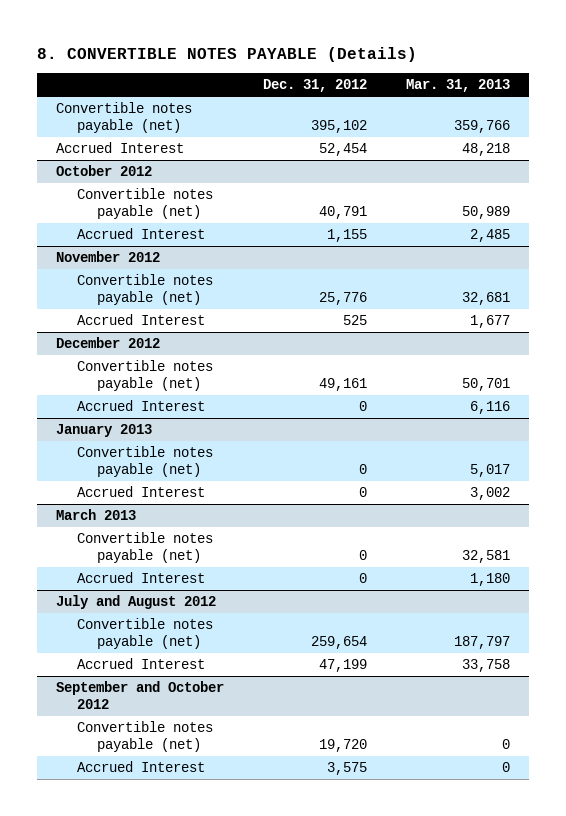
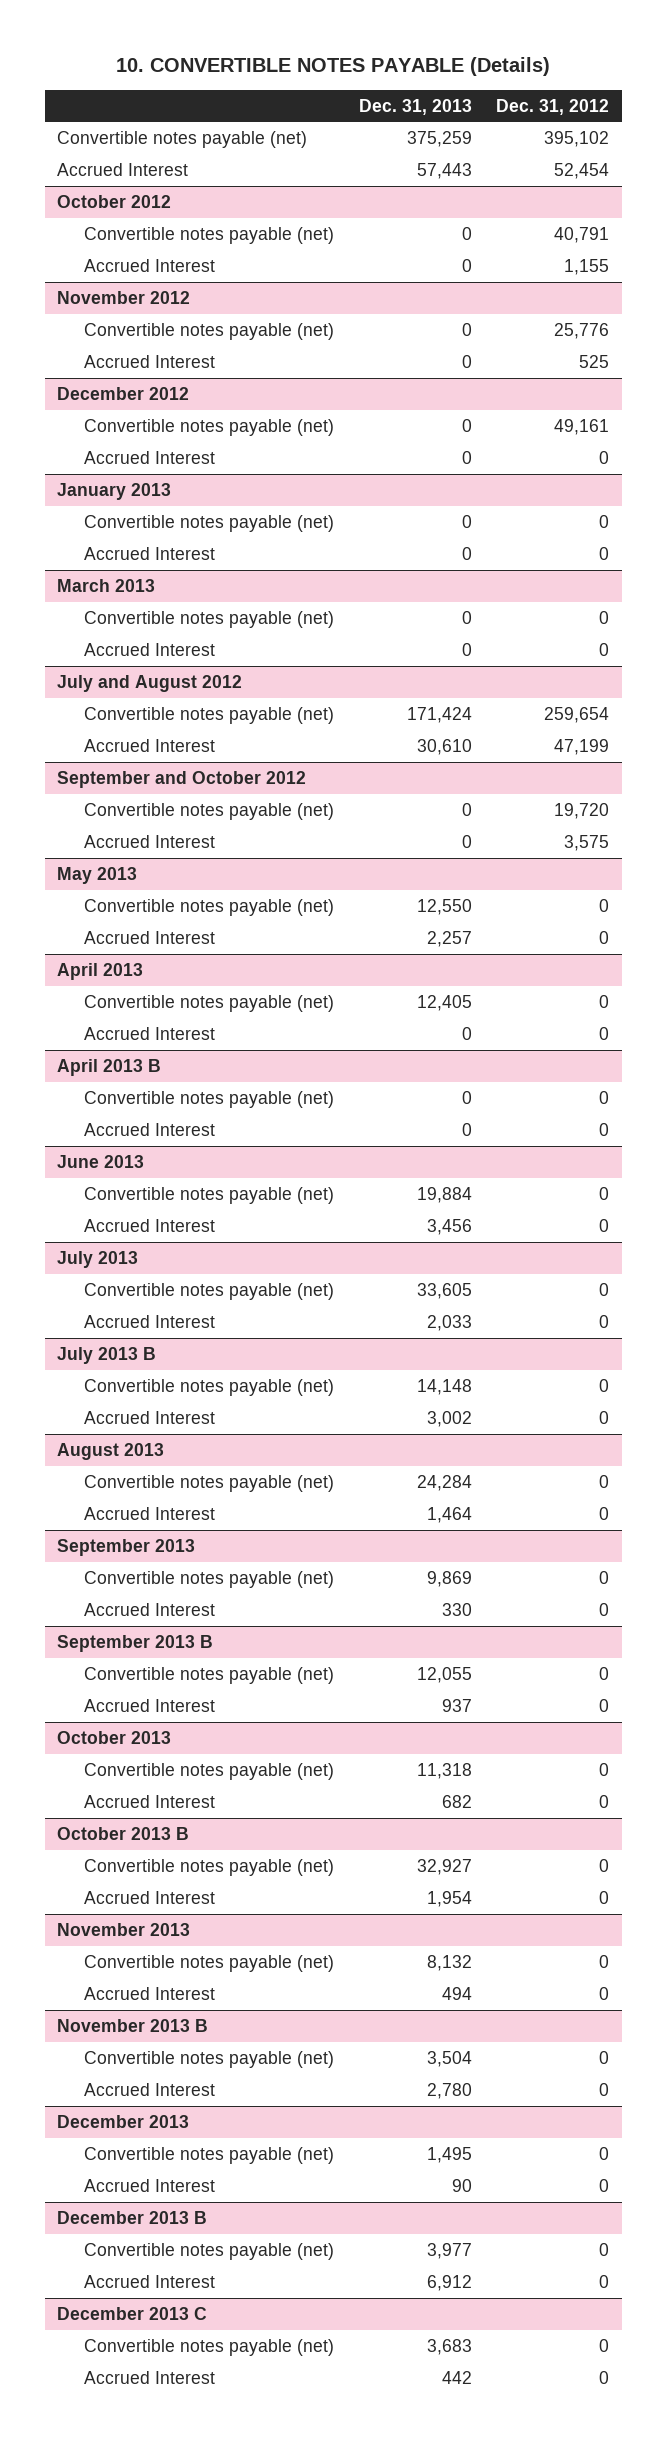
[37,46,418,62] 8. CONVERTIBLE NOTES PAYABLE (Details) -> [116,56,551,76] 10. CONVERTIBLE NOTES PAYABLE (Details)
[405,79,510,93] Mar. 31, 2013 -> none
none -> [358,98,472,115] Dec. 31, 2013
none -> [56,866,137,884] May 2013
none -> [83,898,334,916] Convertible notes payable (net)
none -> [83,930,215,944] Accrued Interest
none -> [56,962,143,980] April 2013
none -> [83,994,334,1012] Convertible notes payable (net)
none -> [83,1026,215,1040] Accrued Interest
none -> [56,1058,161,1076] April 2013 B
none -> [83,1090,334,1108] Convertible notes payable (net)
none -> [83,1122,215,1136] Accrued Interest
none -> [56,1154,144,1168] June 2013
none -> [83,1186,334,1204] Convertible notes payable (net)
none -> [83,1218,215,1232] Accrued Interest
none -> [56,1250,138,1268] July 2013
none -> [83,1282,334,1300] Convertible notes payable (net)
none -> [83,1314,215,1328] Accrued Interest
none -> [56,1346,156,1364] July 2013 B
none -> [83,1378,334,1396] Convertible notes payable (net)
none -> [83,1410,215,1424] Accrued Interest
none -> [56,1442,164,1460] August 2013
none -> [83,1474,334,1492] Convertible notes payable (net)
none -> [83,1506,215,1520] Accrued Interest
none -> [56,1538,195,1556] September 2013
none -> [83,1570,334,1588] Convertible notes payable (net)
none -> [83,1602,215,1616] Accrued Interest
none -> [56,1634,213,1652] September 2013 B
none -> [83,1666,334,1684] Convertible notes payable (net)
none -> [83,1698,215,1712] Accrued Interest
none -> [56,1730,171,1744] October 2013
none -> [83,1762,334,1780] Convertible notes payable (net)
none -> [83,1794,215,1808] Accrued Interest
none -> [56,1826,189,1840] October 2013 B
none -> [83,1858,334,1876] Convertible notes payable (net)
none -> [83,1890,215,1904] Accrued Interest
none -> [56,1922,190,1936] November 2013
none -> [83,1954,334,1972] Convertible notes payable (net)
none -> [83,1986,215,2000] Accrued Interest
none -> [56,2018,208,2032] November 2013 B
none -> [83,2050,334,2068] Convertible notes payable (net)
none -> [83,2082,215,2096] Accrued Interest
none -> [56,2114,189,2128] December 2013
none -> [83,2146,334,2164] Convertible notes payable (net)
none -> [83,2178,215,2192] Accrued Interest
none -> [56,2210,207,2224] December 2013 B
none -> [83,2242,334,2260] Convertible notes payable (net)
none -> [83,2274,215,2288] Accrued Interest
none -> [56,2306,207,2320] December 2013 C
none -> [83,2338,334,2356] Convertible notes payable (net)
none -> [83,2370,215,2384] Accrued Interest

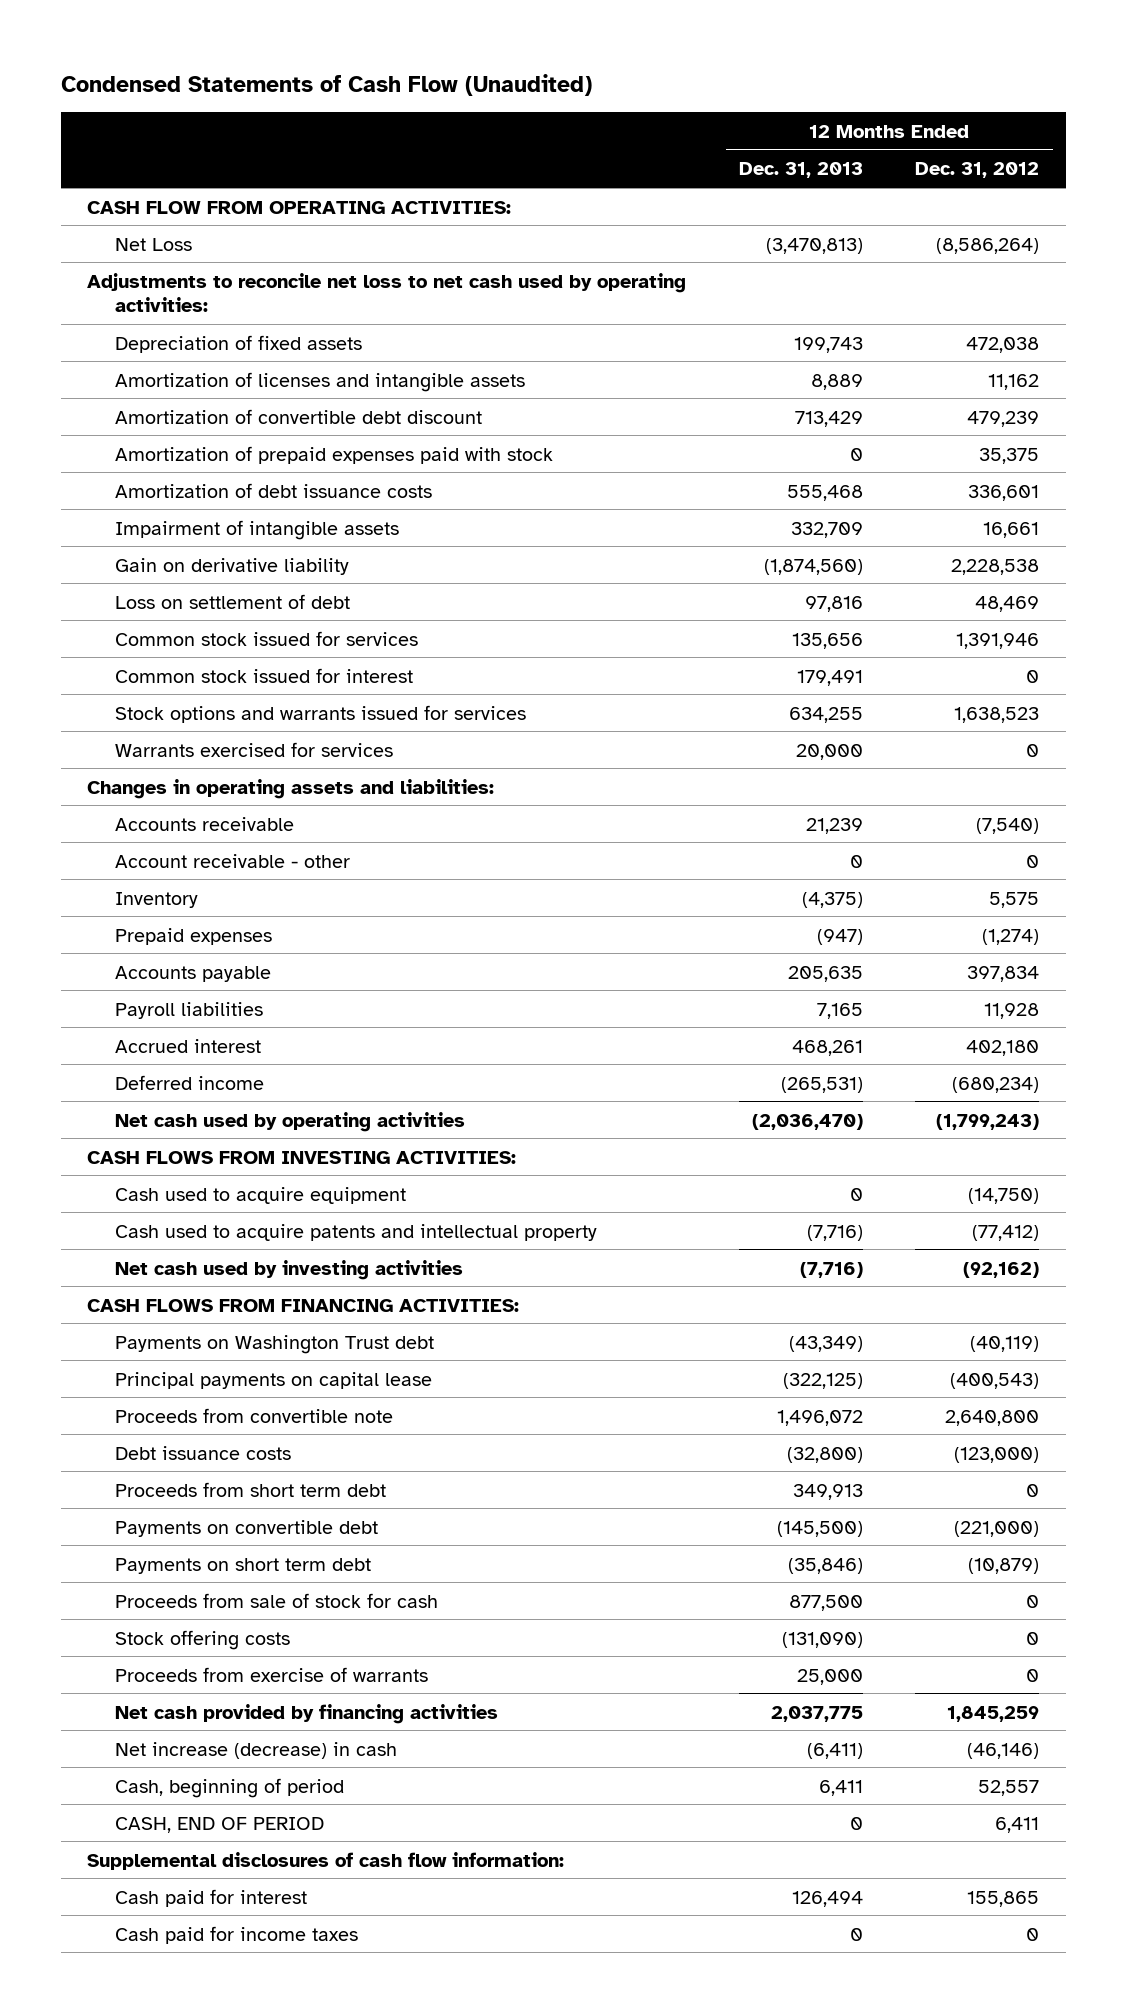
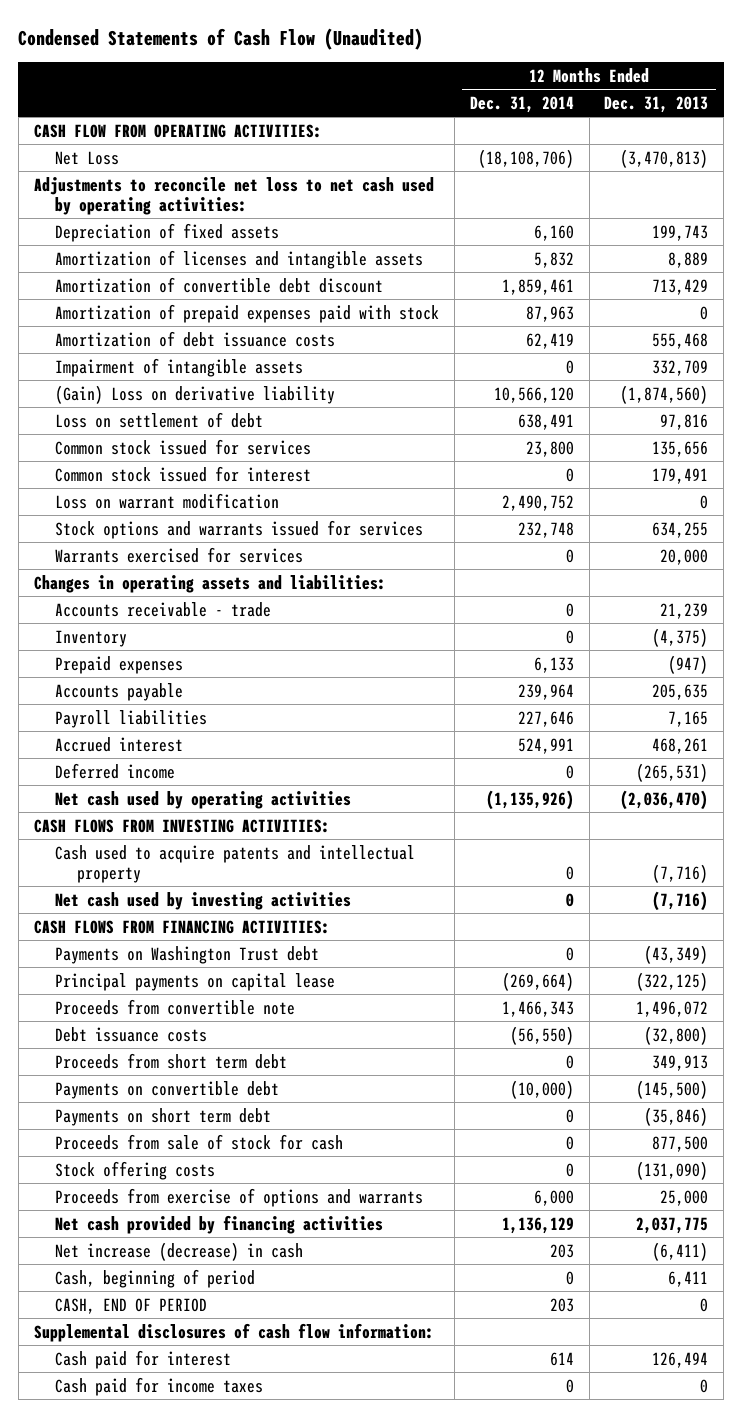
[915,162,1040,179] Dec. 31, 2012 -> none
none -> [469,96,574,114] Dec. 31, 2014
[115,557,350,575] Gain on derivative liability -> [55,384,336,404] (Gain) Loss on derivative liability
none -> [55,492,280,509] Loss on warrant modification
[115,853,351,868] Account receivable - other -> none
[115,816,295,831] Accounts receivable -> [55,601,272,617] Accounts receivable - trade
[115,1186,407,1204] Cash used to acquire equipment -> none
[115,1666,429,1682] Proceeds from exercise of warrants -> [55,1187,424,1207] Proceeds from exercise of options and warrants

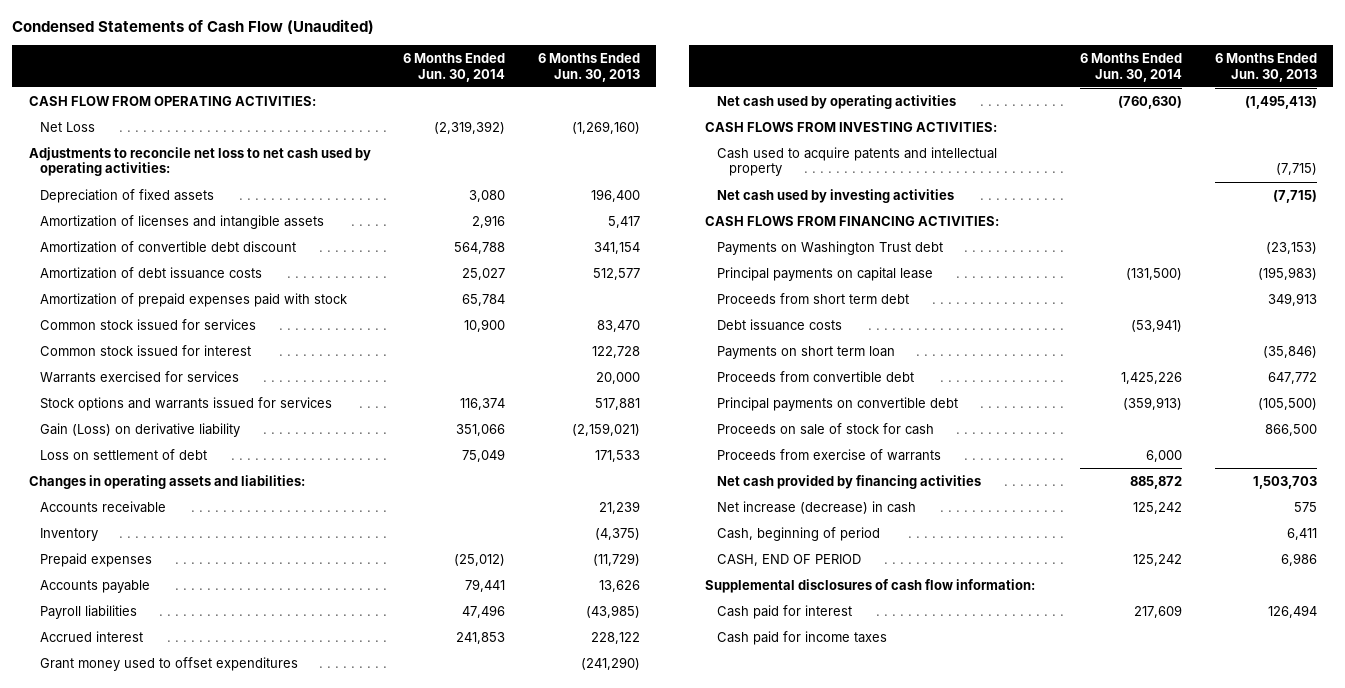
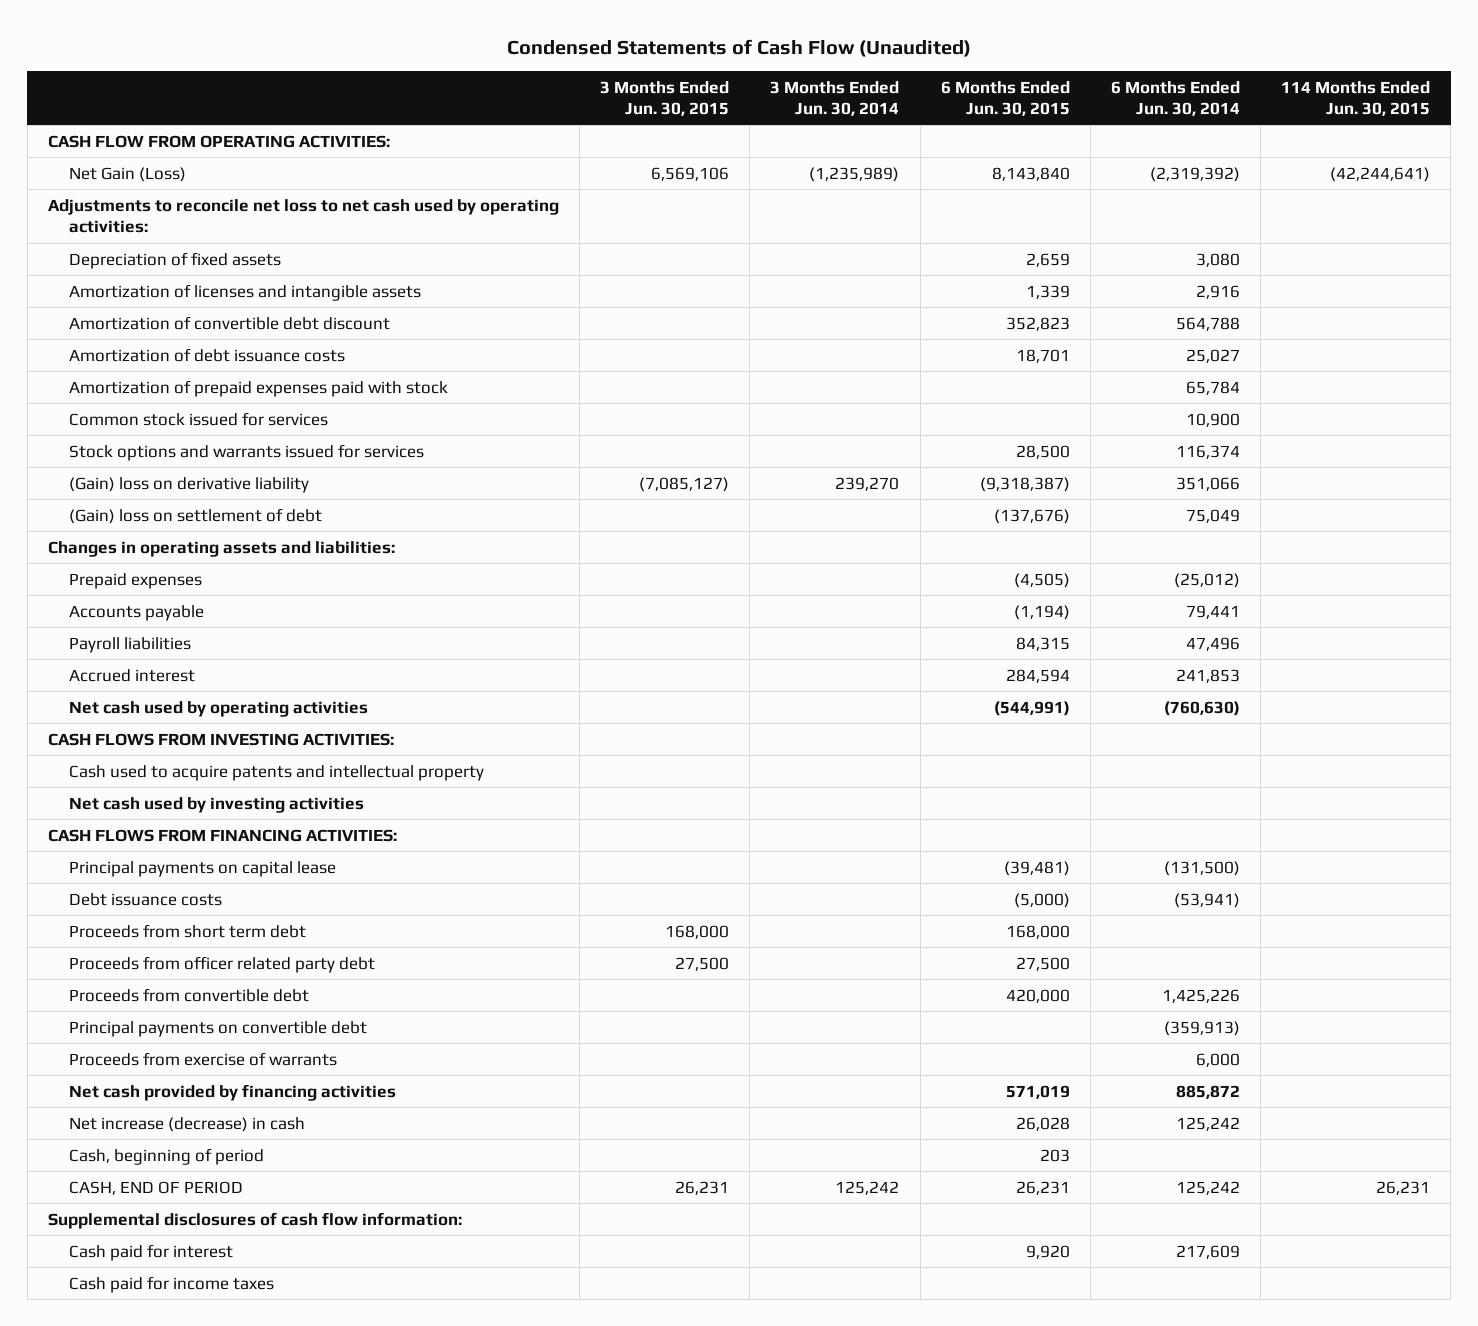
[537,52,640,82] 6 Months Ended Jun. 30, 2013 -> none
none -> [600,80,730,117] 3 Months Ended Jun. 30, 2015
none -> [770,80,900,117] 3 Months Ended Jun. 30, 2014
none -> [940,80,1070,117] 6 Months Ended Jun. 30, 2015
none -> [1281,80,1431,117] 114 Months Ended Jun. 30, 2015
[40,121,96,132] Net Loss -> [68,166,186,182] Net Gain (Loss)
[40,344,252,356] Common stock issued for interest -> none
[40,370,240,383] Warrants exercised for services -> none
[40,422,241,437] Gain (Loss) on derivative liability -> [68,476,309,493] (Gain) loss on derivative liability
[40,448,208,460] Loss on settlement of debt -> [68,507,322,524] (Gain) loss on settlement of debt
[40,500,167,513] Accounts receivable -> none
[40,527,99,541] Inventory -> none
[40,656,299,671] Grant money used to offset expenditures -> none
[716,240,943,255] Payments on Washington Trust debt -> none
[716,345,895,359] Payments on short term loan -> none
[716,292,909,304] Proceeds from short term debt -> [68,923,306,938] Proceeds from short term debt
none -> [68,955,375,973] Proceeds from officer related party debt
[716,422,934,435] Proceeds on sale of stock for cash -> none

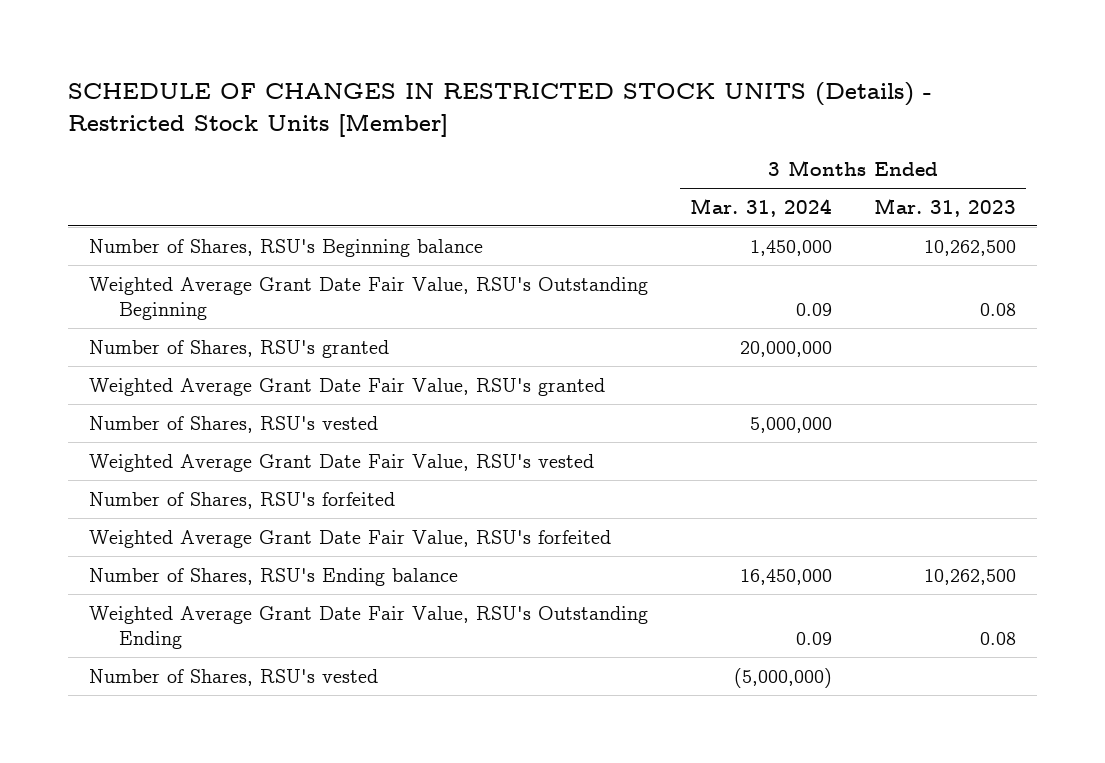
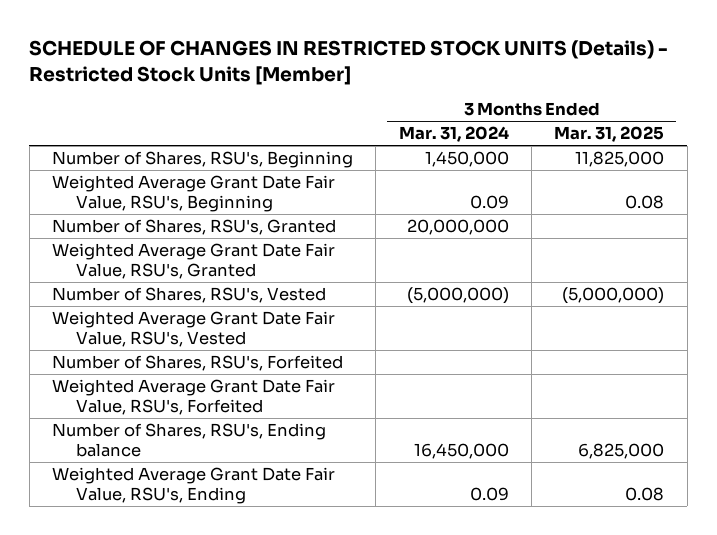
[873,197,1016,217] Mar. 31, 2023 -> none
none -> [554,126,665,143] Mar. 31, 2025
[89,668,379,686] Number of Shares, RSU's vested -> none
[89,238,484,257] Number of Shares, RSU's Beginning balance -> [52,151,354,169] Number of Shares, RSU's, Beginning
[89,276,649,321] Weighted Average Grant Date Fair Value, RSU's Outstanding Beginning -> [52,175,336,212] Weighted Average Grant Date Fair Value, RSU's, Beginning
[89,339,390,358] Number of Shares, RSU's granted -> [52,219,337,236] Number of Shares, RSU's, Granted
[89,377,606,396] Weighted Average Grant Date Fair Value, RSU's granted -> [52,243,336,279] Weighted Average Grant Date Fair Value, RSU's, Granted
[89,415,379,433] Number of Shares, RSU's vested -> [52,287,327,304] Number of Shares, RSU's, Vested
[750,416,833,433] 5,000,000 -> [406,287,509,305] (5,000,000)
[89,453,595,472] Weighted Average Grant Date Fair Value, RSU's vested -> [52,311,336,347] Weighted Average Grant Date Fair Value, RSU's, Vested
[89,491,396,509] Number of Shares, RSU's forfeited -> [52,355,344,372] Number of Shares, RSU's, Forfeited
[89,529,612,548] Weighted Average Grant Date Fair Value, RSU's forfeited -> [52,379,336,415] Weighted Average Grant Date Fair Value, RSU's, Forfeited
[89,567,459,586] Number of Shares, RSU's Ending balance -> [52,423,327,457] Number of Shares, RSU's, Ending balance
[89,605,649,650] Weighted Average Grant Date Fair Value, RSU's Outstanding Ending -> [52,467,336,504] Weighted Average Grant Date Fair Value, RSU's, Ending

